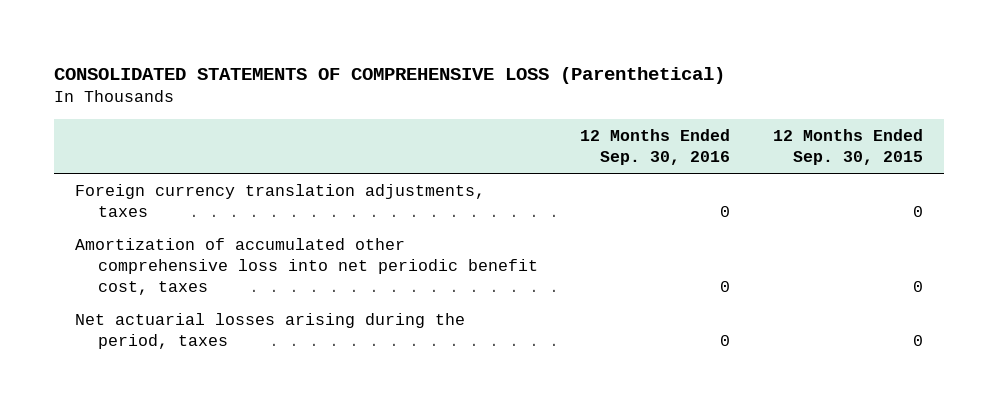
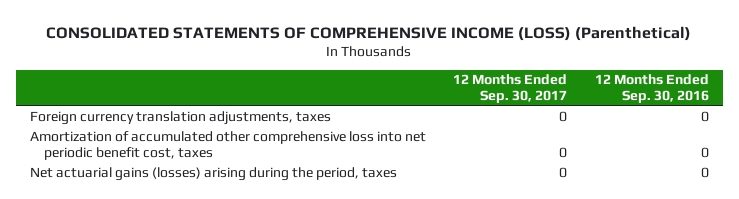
[53,66,725,84] CONSOLIDATED STATEMENTS OF COMPREHENSIVE LOSS (Parenthetical) -> [46,25,692,41] CONSOLIDATED STATEMENTS OF COMPREHENSIVE INCOME (LOSS) (Parenthetical)
[772,128,923,165] 12 Months Ended Sep. 30, 2015 -> none
none -> [453,74,568,104] 12 Months Ended Sep. 30, 2017
[75,313,466,350] Net actuarial losses arising during the period, taxes -> [29,167,397,182] Net actuarial gains (losses) arising during the period, taxes

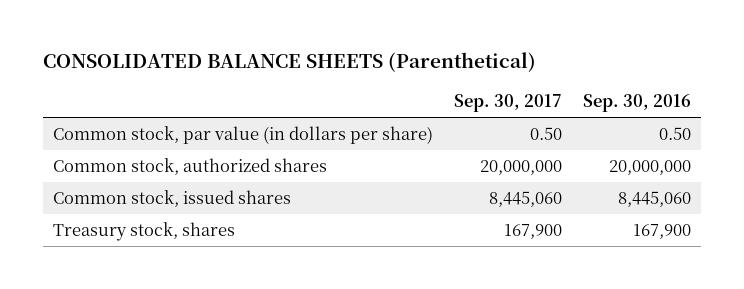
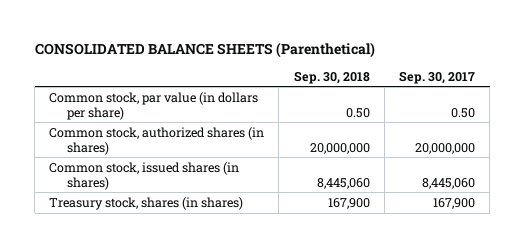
[582,94,691,113] Sep. 30, 2016 -> none
none -> [293,70,370,84] Sep. 30, 2018
[53,158,328,176] Common stock, authorized shares -> [49,126,265,155] Common stock, authorized shares (in shares)
[53,190,292,208] Common stock, issued shares -> [49,161,240,190] Common stock, issued shares (in shares)
[53,222,236,242] Treasury stock, shares -> [49,196,244,210] Treasury stock, shares (in shares)

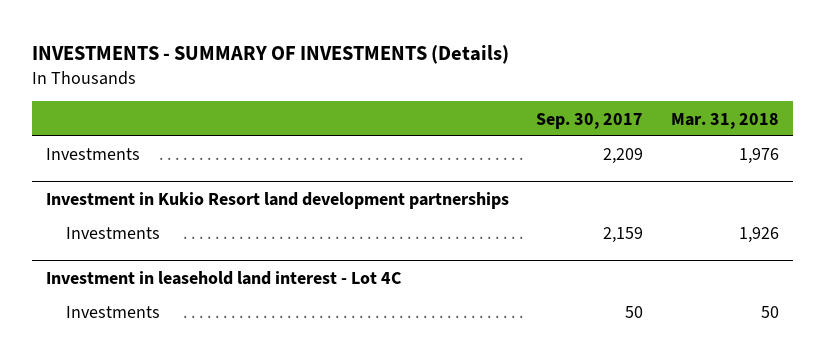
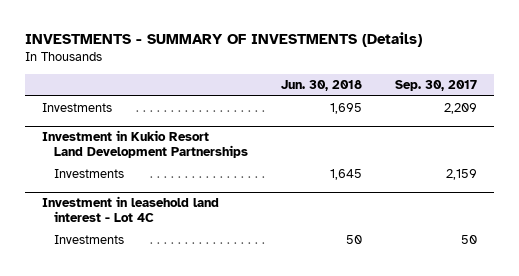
[670,112,779,129] Mar. 31, 2018 -> none
none -> [281,79,363,91] Jun. 30, 2018
[45,191,509,209] Investment in Kukio Resort land development partnerships -> [41,130,249,158] Investment in Kukio Resort Land Development Partnerships

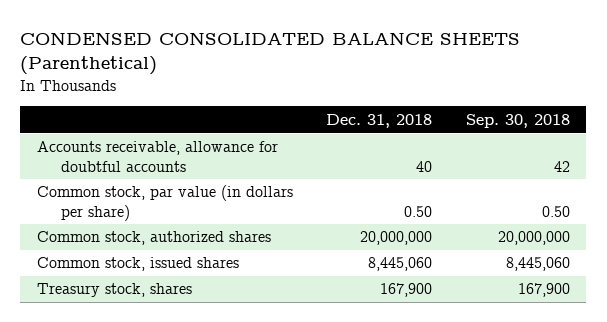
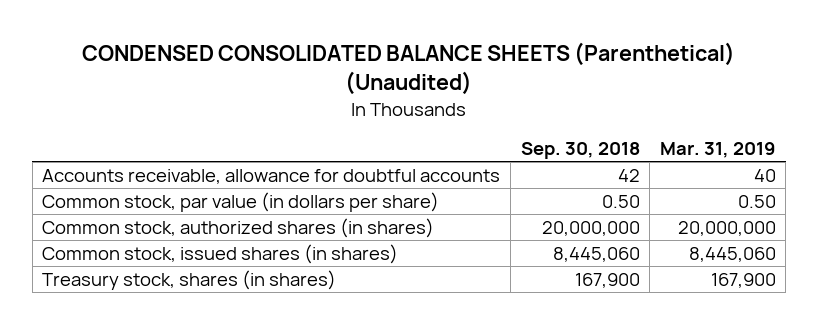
[20,31,521,76] CONDENSED CONSOLIDATED BALANCE SHEETS (Parenthetical) -> [82,42,736,96] CONDENSED CONSOLIDATED BALANCE SHEETS (Parenthetical) (Unaudited)
[326,113,433,128] Dec. 31, 2018 -> none
none -> [659,141,776,158] Mar. 31, 2019
[36,231,271,246] Common stock, authorized shares -> [42,218,435,239] Common stock, authorized shares (in shares)
[36,257,239,272] Common stock, issued shares -> [42,244,399,265] Common stock, issued shares (in shares)
[36,283,192,298] Treasury stock, shares -> [42,270,337,291] Treasury stock, shares (in shares)

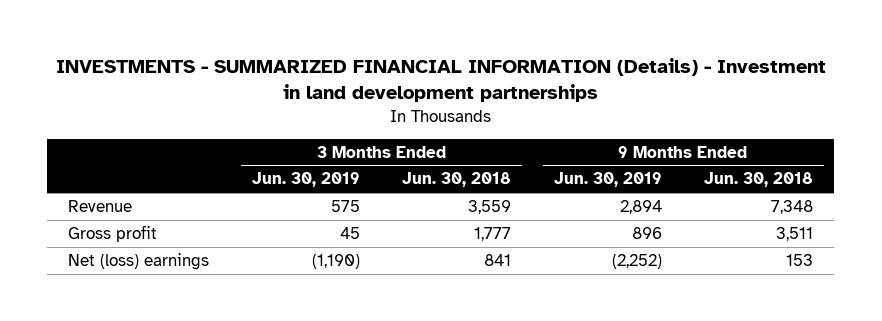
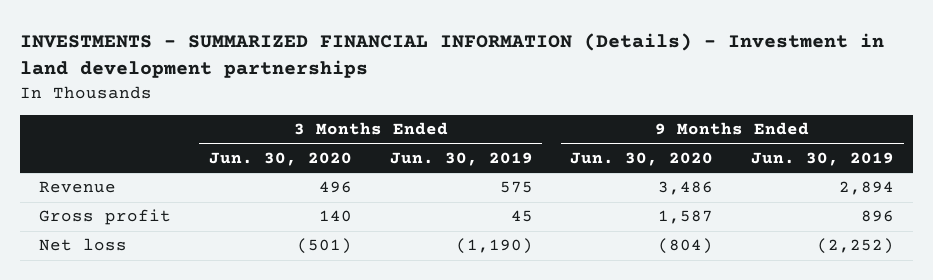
[402,172,512,188] Jun. 30, 2018 -> none
[704,172,814,188] Jun. 30, 2018 -> none
none -> [208,152,352,167] Jun. 30, 2020
none -> [570,152,714,167] Jun. 30, 2020
[68,252,210,270] Net (loss) earnings -> [39,238,128,252] Net loss

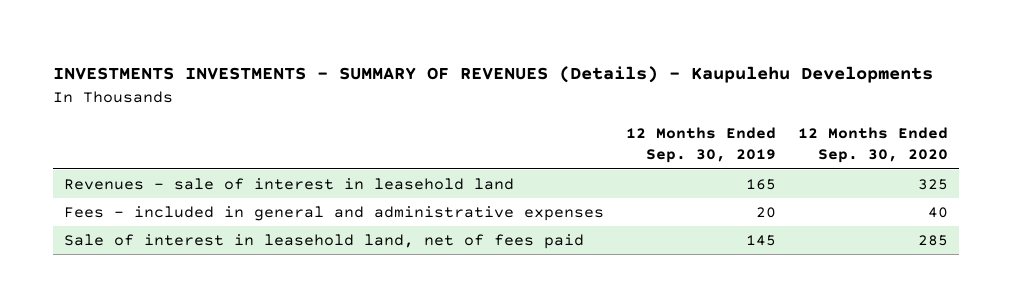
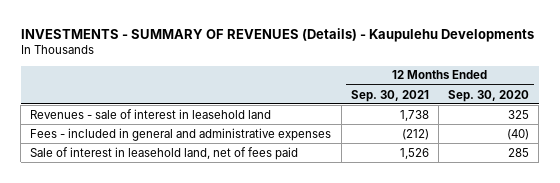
[53,66,934,84] INVESTMENTS INVESTMENTS - SUMMARY OF REVENUES (Details) - Kaupulehu Developments -> [20,27,534,42] INVESTMENTS - SUMMARY OF REVENUES (Details) - Kaupulehu Developments
[626,126,777,164] 12 Months Ended Sep. 30, 2019 -> none
none -> [350,89,429,102] Sep. 30, 2021
[928,207,949,219] 40 -> [507,128,530,140] (40)

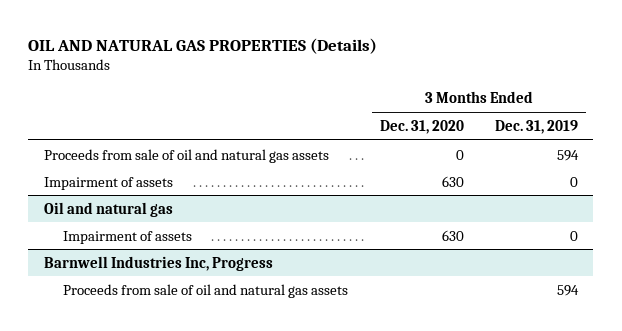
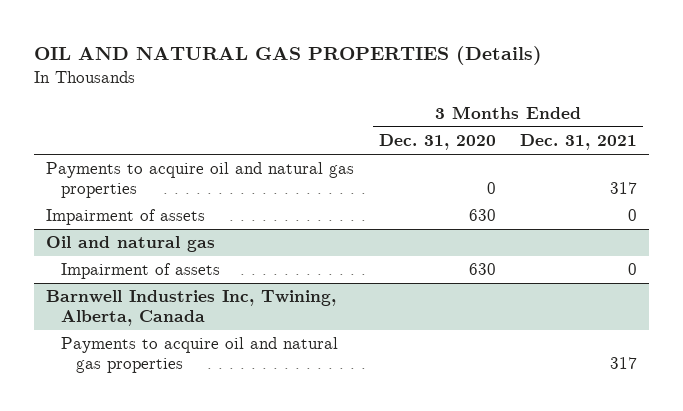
[494,119,578,134] Dec. 31, 2019 -> none
none -> [519,134,637,151] Dec. 31, 2021
[44,148,330,163] Proceeds from sale of oil and natural gas assets -> none
none -> [46,162,355,199] Payments to acquire oil and natural gas properties
[44,255,274,271] Barnwell Industries Inc, Progress -> none
[63,283,349,298] Proceeds from sale of oil and natural gas assets -> none
none -> [46,290,337,327] Barnwell Industries Inc, Twining, Alberta, Canada
none -> [61,337,339,374] Payments to acquire oil and natural gas properties

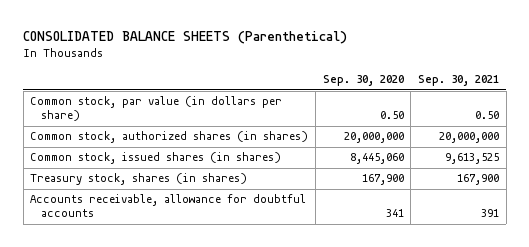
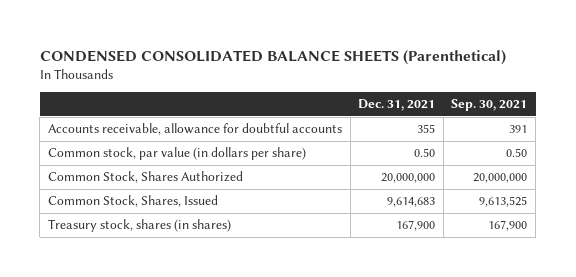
[23,31,348,45] CONSOLIDATED BALANCE SHEETS (Parenthetical) -> [39,49,506,65] CONDENSED CONSOLIDATED BALANCE SHEETS (Parenthetical)
[322,75,404,87] Sep. 30, 2020 -> none
none -> [358,99,436,112] Dec. 31, 2021
[30,194,307,218] Accounts receivable, allowance for doubtful accounts -> [48,123,343,136] Accounts receivable, allowance for doubtful accounts
[30,131,309,144] Common stock, authorized shares (in shares) -> [48,171,244,184] Common Stock, Shares Authorized
[30,152,282,165] Common stock, issued shares (in shares) -> [48,195,219,208] Common Stock, Shares, Issued

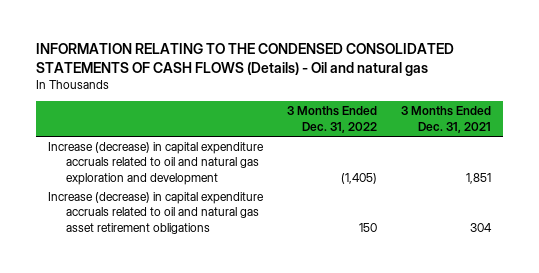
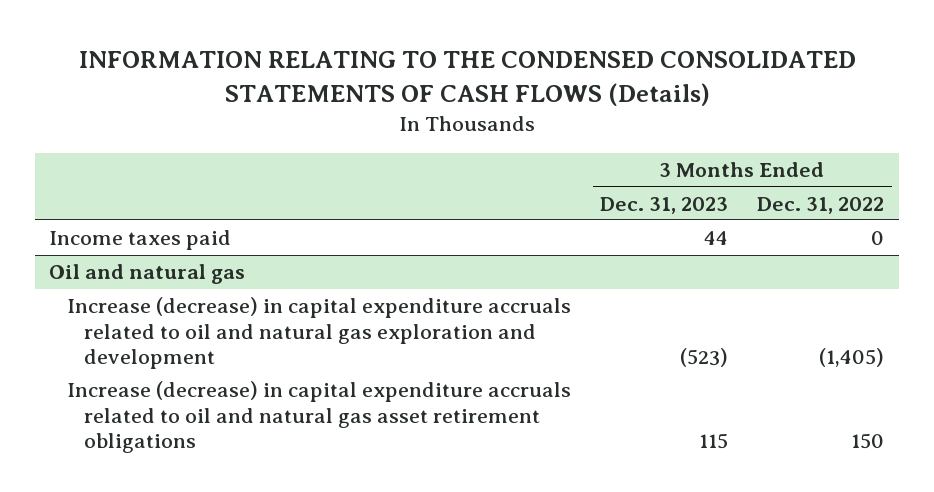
[35,43,454,76] INFORMATION RELATING TO THE CONDENSED CONSOLIDATED STATEMENTS OF CASH FLOWS (Details) - Oil and natural gas -> [78,51,856,106] INFORMATION RELATING TO THE CONDENSED CONSOLIDATED STATEMENTS OF CASH FLOWS (Details)
[400,106,491,133] 3 Months Ended Dec. 31, 2021 -> none
none -> [600,196,729,214] Dec. 31, 2023
none -> [49,230,232,251] Income taxes paid
none -> [49,264,246,285] Oil and natural gas

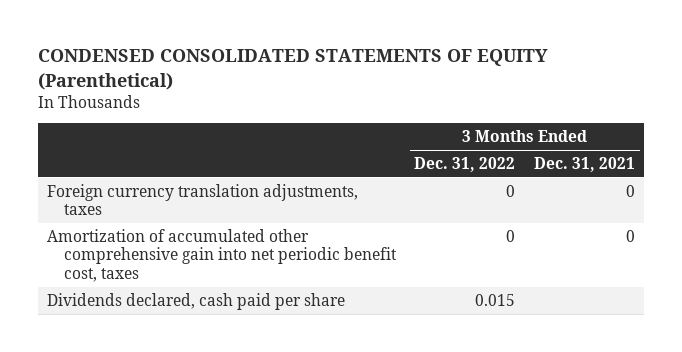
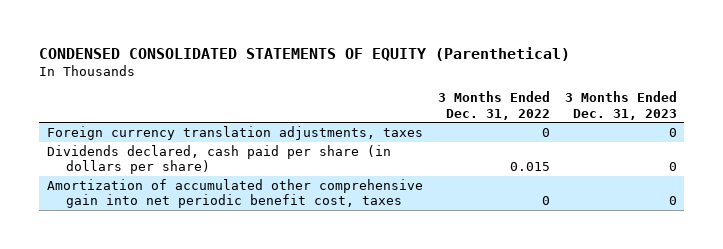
[533,157,635,173] Dec. 31, 2021 -> none
none -> [564,91,677,120] 3 Months Ended Dec. 31, 2023
none -> [46,144,391,175] Dividends declared, cash paid per share (in dollars per share)
[47,293,346,311] Dividends declared, cash paid per share -> none

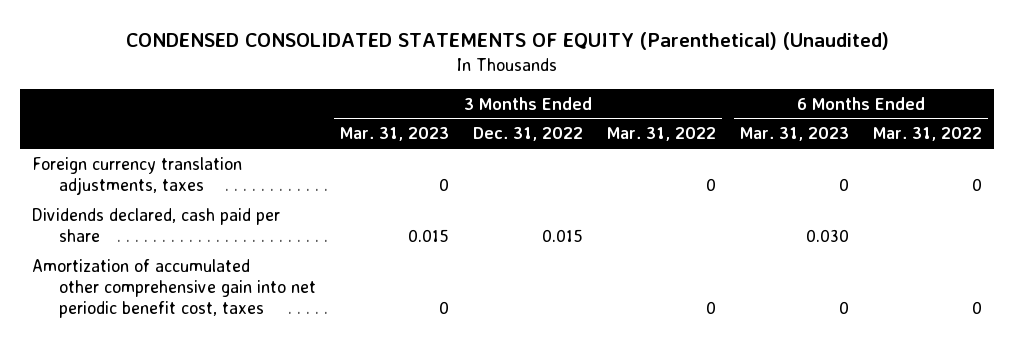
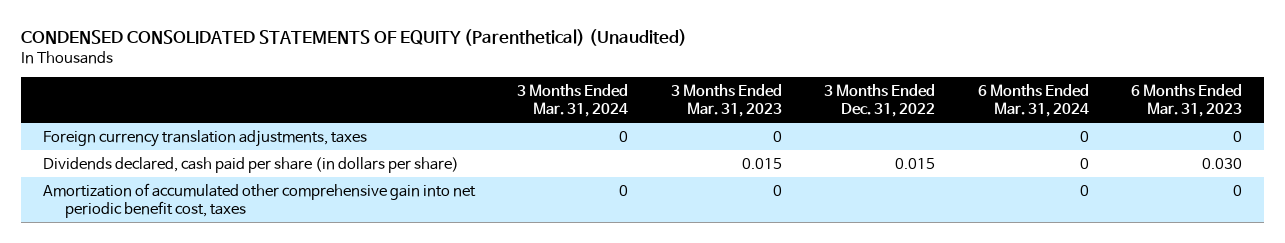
[606,127,716,142] Mar. 31, 2022 -> none
[873,127,983,142] Mar. 31, 2022 -> none
none -> [517,83,629,117] 3 Months Ended Mar. 31, 2024
none -> [977,83,1089,117] 6 Months Ended Mar. 31, 2024
[31,207,280,242] Dividends declared, cash paid per share -> [42,156,459,173] Dividends declared, cash paid per share (in dollars per share)

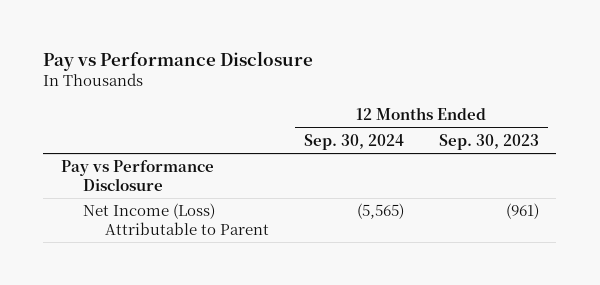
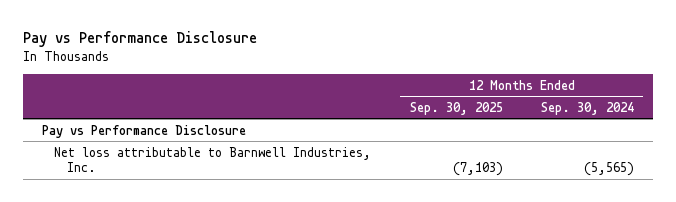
[438,133,539,150] Sep. 30, 2023 -> none
none -> [409,101,503,115] Sep. 30, 2025
[82,203,269,235] Net Income (Loss) Attributable to Parent -> [54,146,372,173] Net loss attributable to Barnwell Industries, Inc.

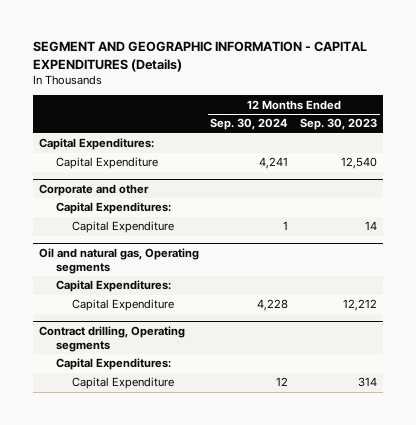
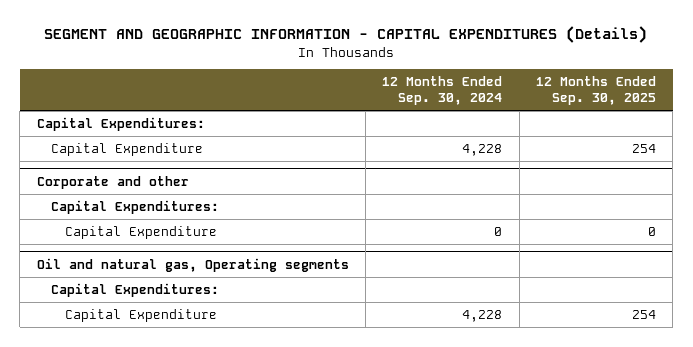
[299,118,377,131] Sep. 30, 2023 -> none
none -> [536,76,657,106] 12 Months Ended Sep. 30, 2025
[259,157,289,170] 4,241 -> [462,143,503,156] 4,228
[283,221,289,231] 1 -> [494,226,503,236] 0
[38,325,185,353] Contract drilling, Operating segments -> none
[55,358,171,371] Capital Expenditures: -> none
[72,377,175,390] Capital Expenditure -> none

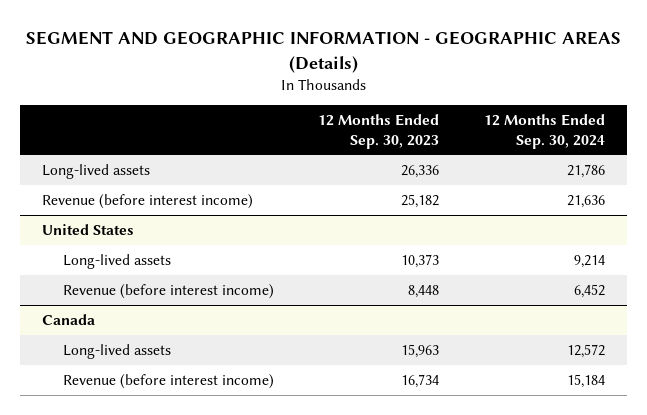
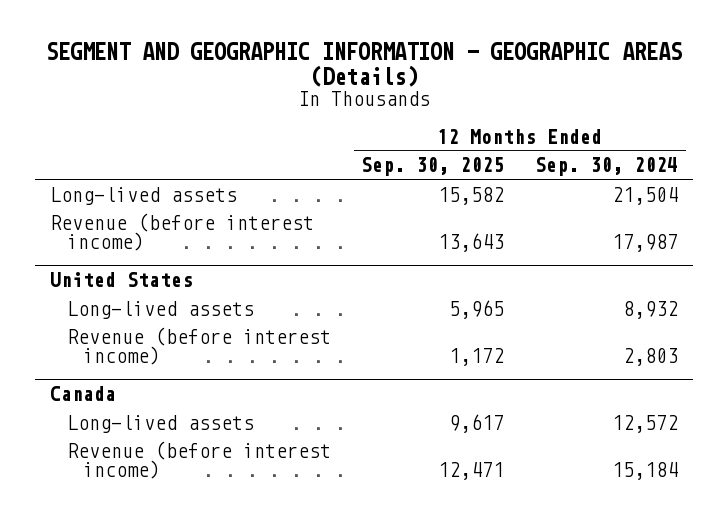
[318,114,440,149] 12 Months Ended Sep. 30, 2023 -> none
none -> [361,157,505,177] Sep. 30, 2025
[566,163,605,178] 21,786 -> [611,186,678,205] 21,504
[566,194,605,208] 21,636 -> [611,233,678,252] 17,987
[573,254,605,268] 9,214 -> [622,300,678,319] 8,932
[573,283,605,298] 6,452 -> [622,347,678,366] 2,803

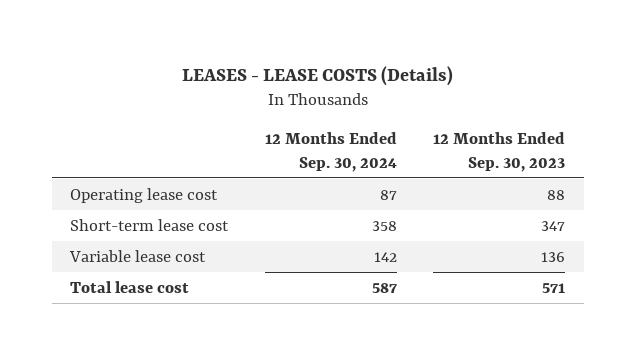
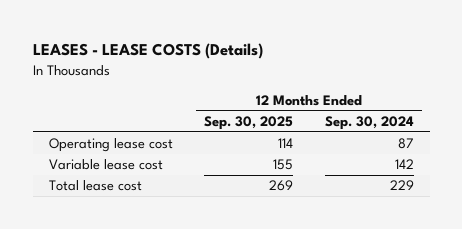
[433,132,566,172] 12 Months Ended Sep. 30, 2023 -> none
none -> [204,115,294,130] Sep. 30, 2025
[70,218,230,231] Short-term lease cost -> none
[371,282,397,293] 587 -> [389,180,414,191] 229

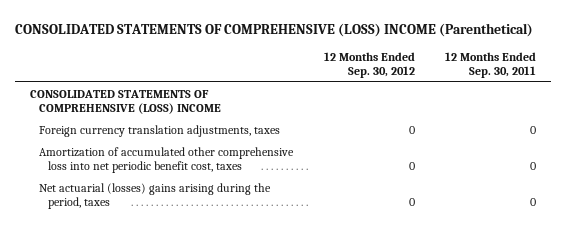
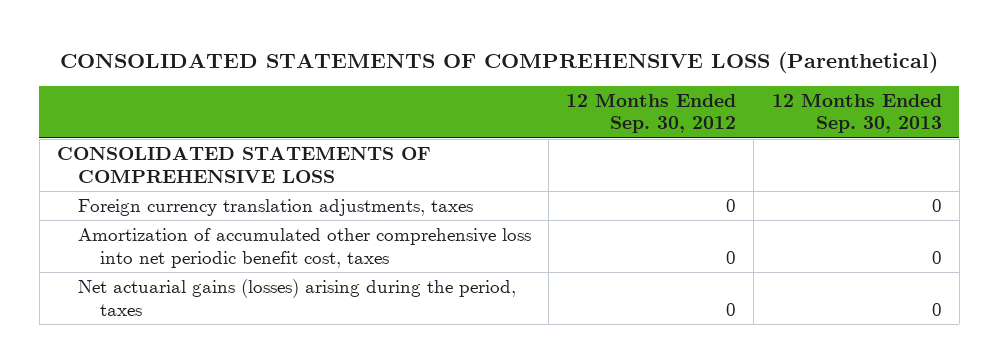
[14,22,533,37] CONSOLIDATED STATEMENTS OF COMPREHENSIVE (LOSS) INCOME (Parenthetical) -> [60,51,939,73] CONSOLIDATED STATEMENTS OF COMPREHENSIVE LOSS (Parenthetical)
[445,51,537,78] 12 Months Ended Sep. 30, 2011 -> none
none -> [771,92,942,134] 12 Months Ended Sep. 30, 2013
[30,90,222,115] CONSOLIDATED STATEMENTS OF COMPREHENSIVE (LOSS) INCOME -> [56,145,431,183] CONSOLIDATED STATEMENTS OF COMPREHENSIVE LOSS
[39,183,272,210] Net actuarial (losses) gains arising during the period, taxes -> [78,278,517,316] Net actuarial gains (losses) arising during the period, taxes

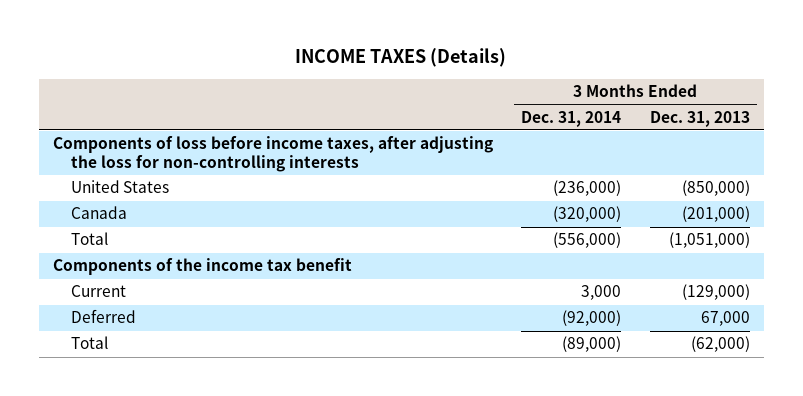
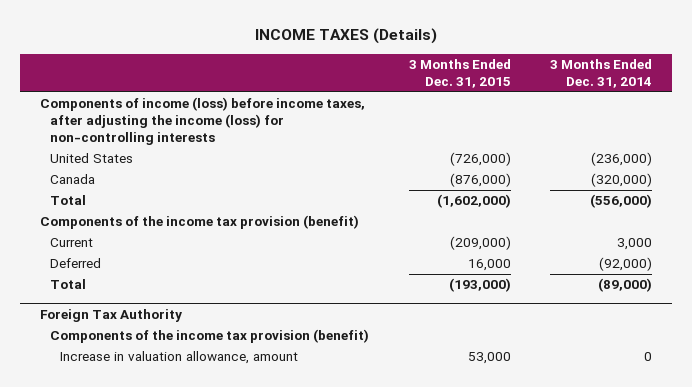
[649,110,750,127] Dec. 31, 2013 -> none
none -> [408,59,511,88] 3 Months Ended Dec. 31, 2015
[53,136,494,172] Components of loss before income taxes, after adjusting the loss for non-controlling interests -> [39,97,365,145] Components of income (loss) before income taxes, after adjusting the income (loss) for non-controlling interests
[53,258,353,276] Components of the income tax benefit -> [39,215,359,230] Components of the income tax provision (benefit)
none -> [39,308,182,322] Foreign Tax Authority
none -> [49,329,369,344] Components of the income tax provision (benefit)
none -> [60,351,299,365] Increase in valuation allowance, amount

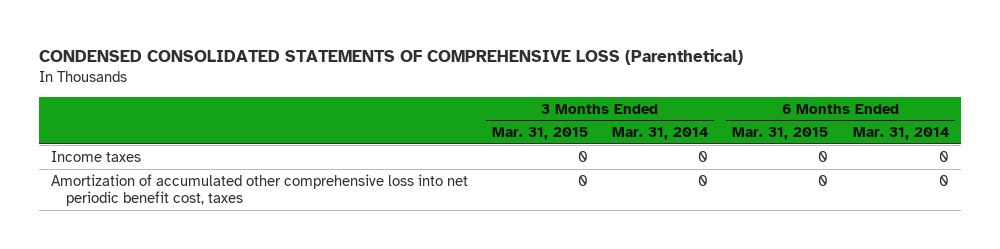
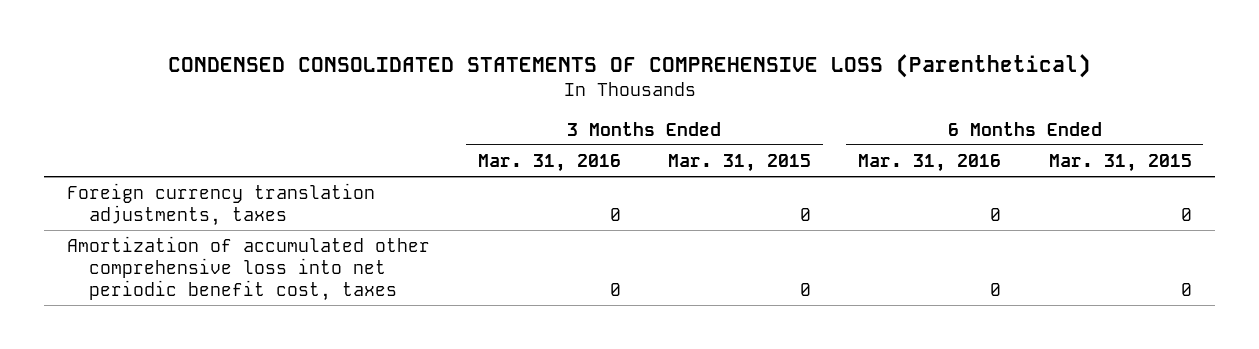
[612,127,709,141] Mar. 31, 2014 -> none
[852,127,949,141] Mar. 31, 2014 -> none
none -> [477,153,621,172] Mar. 31, 2016
none -> [858,153,1002,172] Mar. 31, 2016
[51,150,142,162] Income taxes -> [67,182,376,226] Foreign currency translation adjustments, taxes

